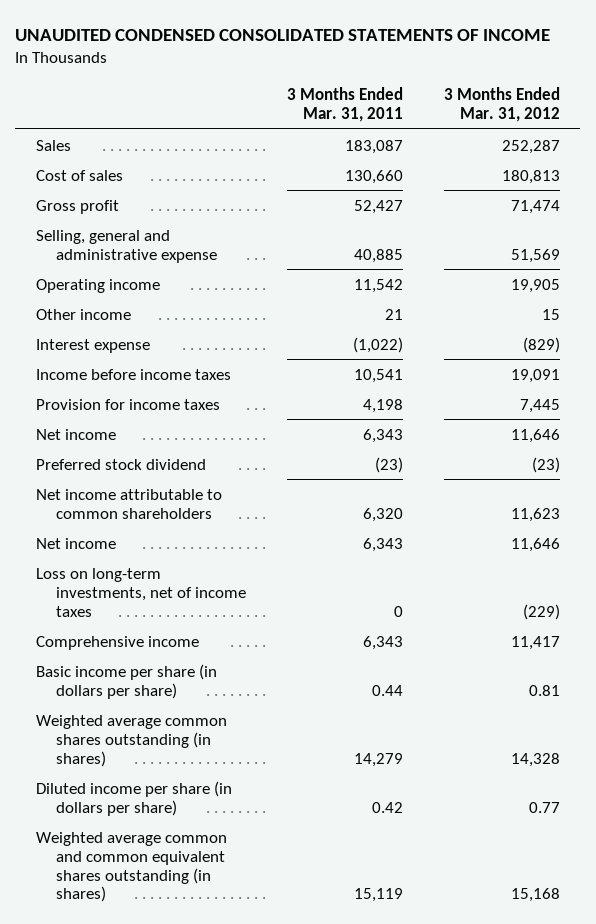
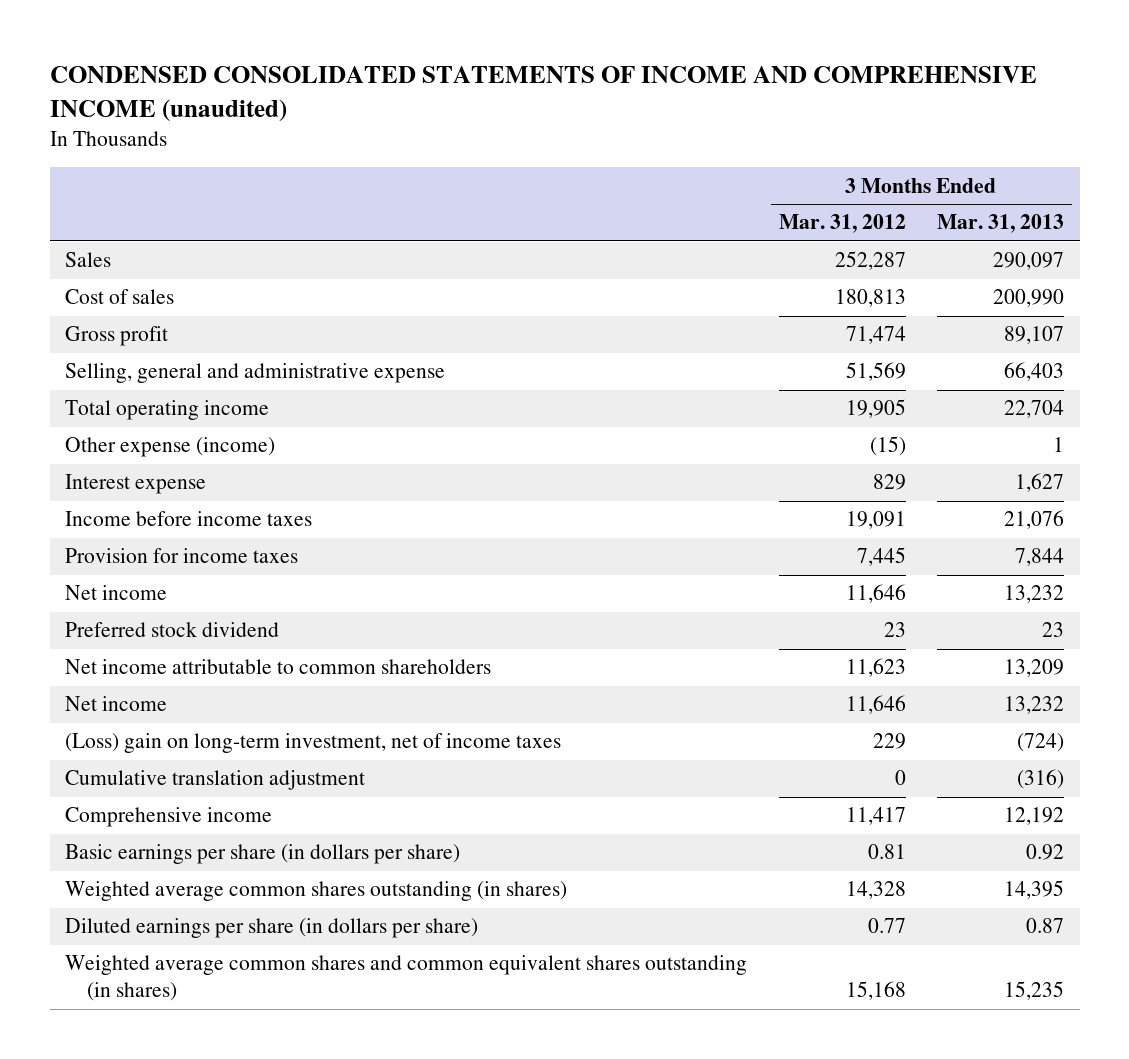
[15,28,551,41] UNAUDITED CONDENSED CONSOLIDATED STATEMENTS OF INCOME -> [49,66,1037,122] CONDENSED CONSOLIDATED STATEMENTS OF INCOME AND COMPREHENSIVE INCOME (unaudited)
[286,86,403,122] 3 Months Ended Mar. 31, 2011 -> none
none -> [936,214,1064,234] Mar. 31, 2013
[35,278,160,293] Operating income -> [65,400,270,421] Total operating income
[35,308,131,320] Other income -> [65,437,276,458] Other expense (income)
[541,308,560,320] 15 -> [869,436,906,457] (15)
[522,336,560,353] (829) -> [872,474,906,491] 829
[531,456,560,473] (23) -> [883,622,906,638] 23
[35,567,246,617] Loss on long-term investments, net of income taxes -> [65,733,562,754] (Loss) gain on long-term investment, net of income taxes
[522,603,560,620] (229) -> [872,733,906,750] 229
none -> [65,770,366,791] Cumulative translation adjustment
[35,663,217,699] Basic income per share (in dollars per share) -> [65,844,461,865] Basic earnings per share (in dollars per share)
[35,780,232,816] Diluted income per share (in dollars per share) -> [65,918,479,939] Diluted earnings per share (in dollars per share)
[35,831,227,903] Weighted average common and common equivalent shares outstanding (in shares) -> [65,955,748,1002] Weighted average common shares and common equivalent shares outstanding (in shares)

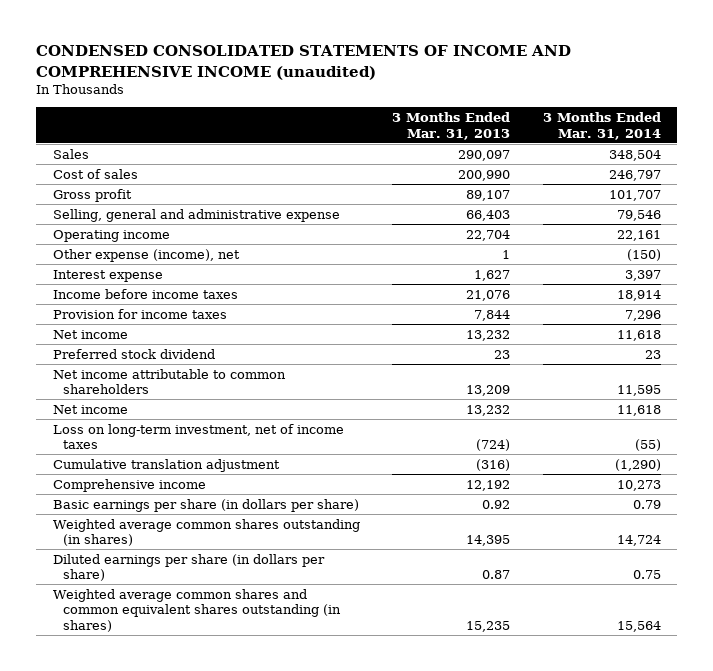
[778,214,906,234] Mar. 31, 2012 -> none
none -> [542,111,661,140] 3 Months Ended Mar. 31, 2014
[65,400,270,421] Total operating income -> [52,229,170,242] Operating income
[65,437,276,458] Other expense (income) -> [52,248,240,262] Other expense (income), net
[65,733,562,754] (Loss) gain on long-term investment, net of income taxes -> [52,423,344,450] Loss on long-term investment, net of income taxes

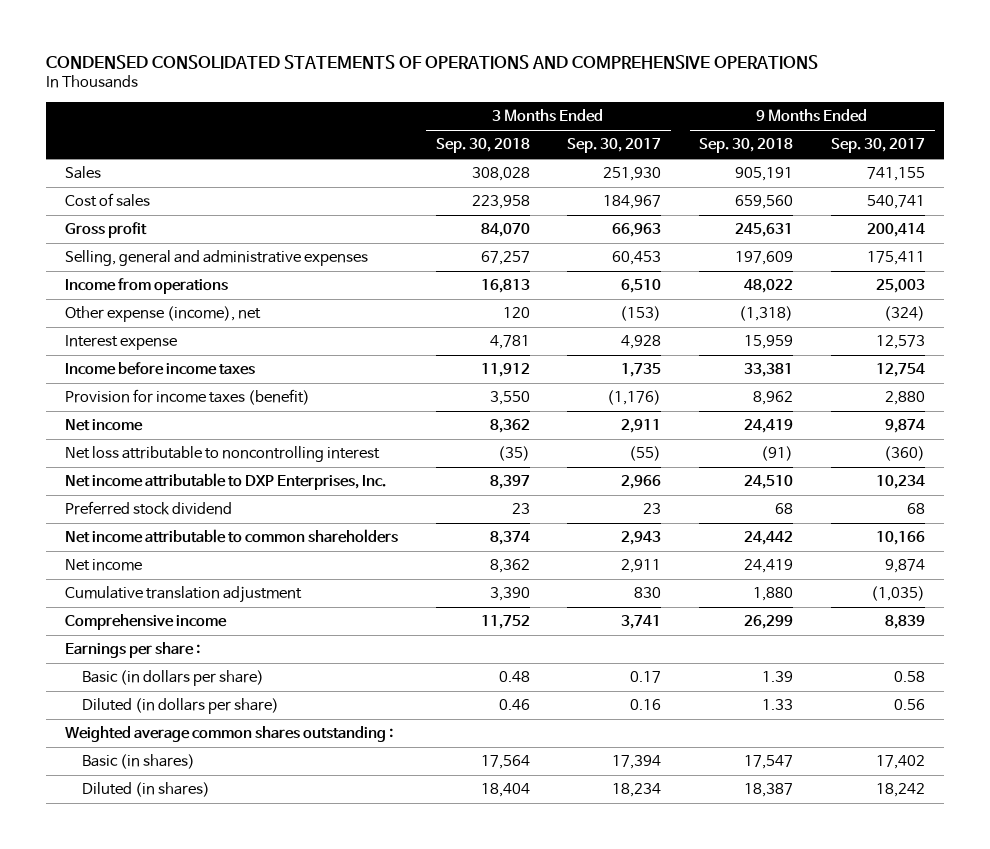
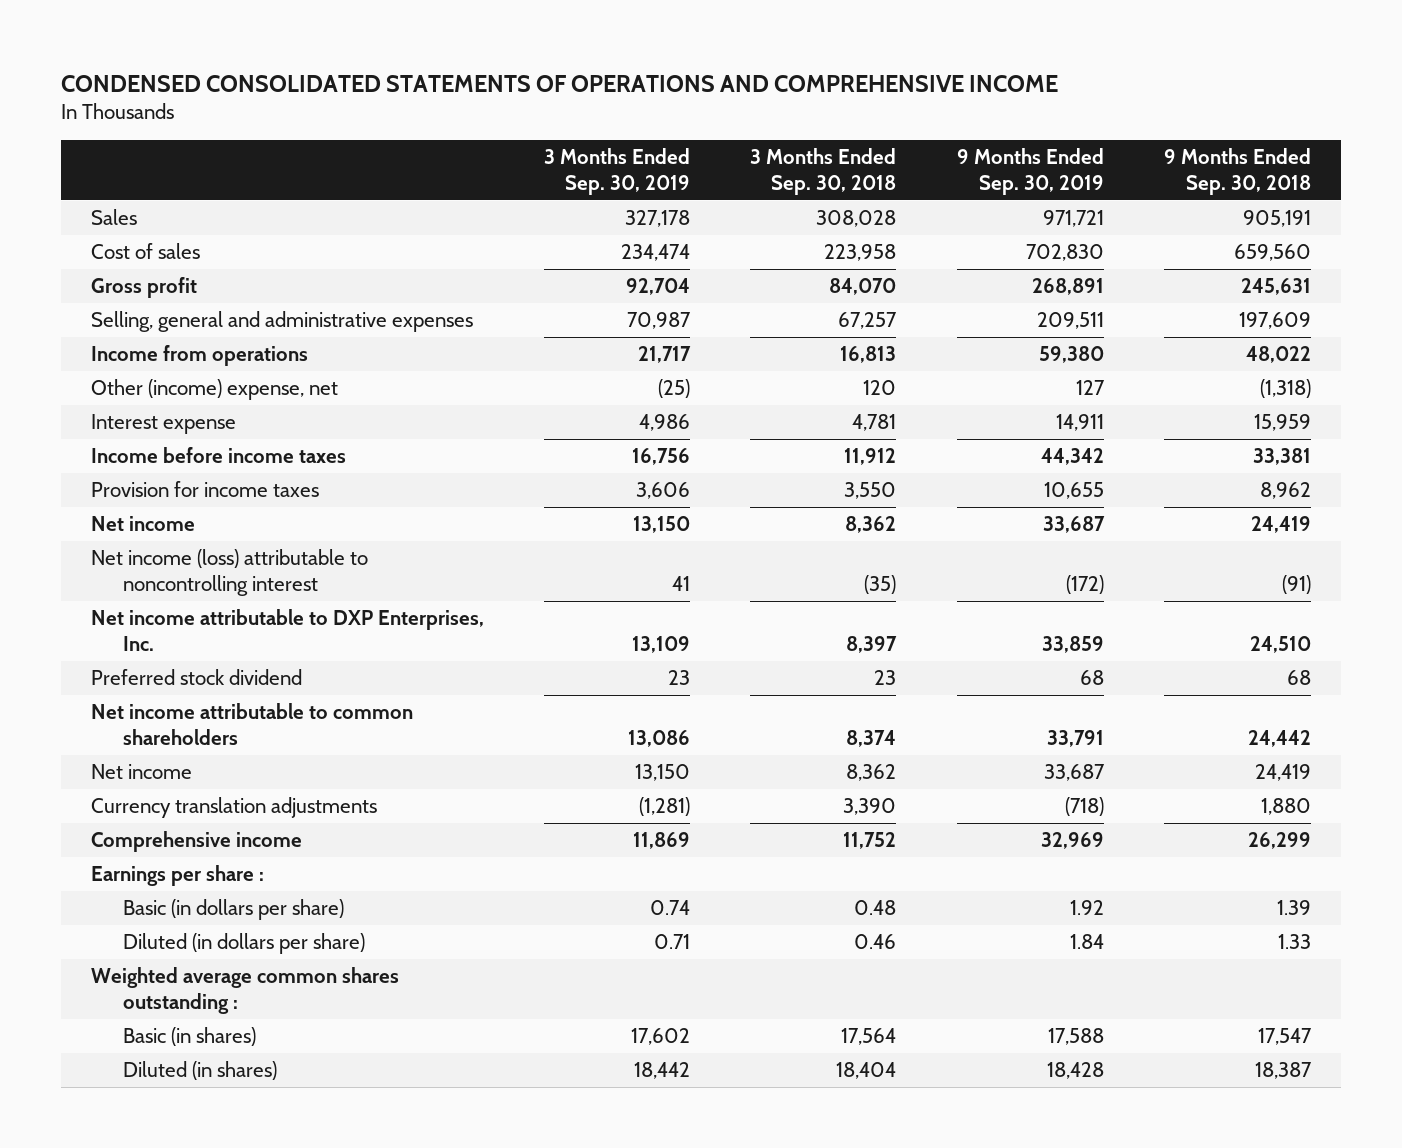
[45,55,818,70] CONDENSED CONSOLIDATED STATEMENTS OF OPERATIONS AND COMPREHENSIVE OPERATIONS -> [60,74,1058,92] CONDENSED CONSOLIDATED STATEMENTS OF OPERATIONS AND COMPREHENSIVE INCOME
[567,138,662,154] Sep. 30, 2017 -> none
[831,138,926,154] Sep. 30, 2017 -> none
none -> [544,147,691,195] 3 Months Ended Sep. 30, 2019
none -> [956,147,1104,195] 9 Months Ended Sep. 30, 2019
[64,306,261,323] Other expense (income), net -> [90,379,338,401] Other (income) expense, net
[64,389,310,406] Provision for income taxes (benefit) -> [90,481,319,498] Provision for income taxes
[64,446,380,463] Net loss attributable to noncontrolling interest -> [90,549,368,597] Net income (loss) attributable to noncontrolling interest
[64,586,302,604] Cumulative translation adjustment -> [90,797,377,819] Currency translation adjustments

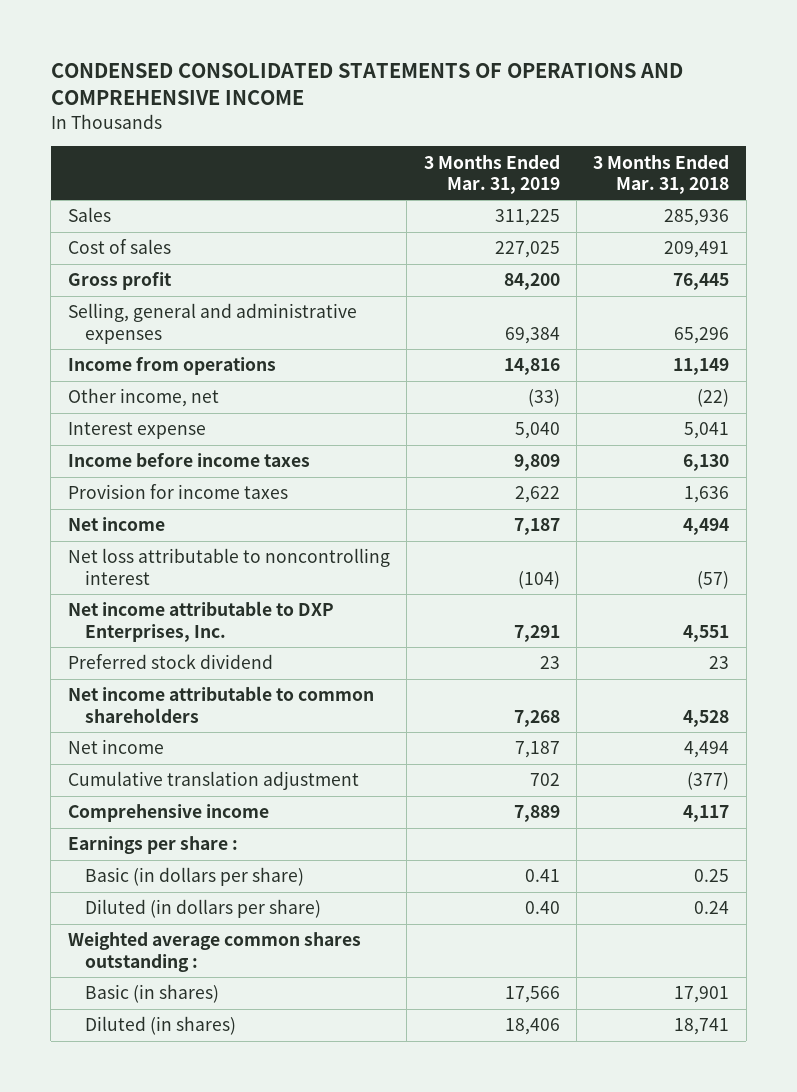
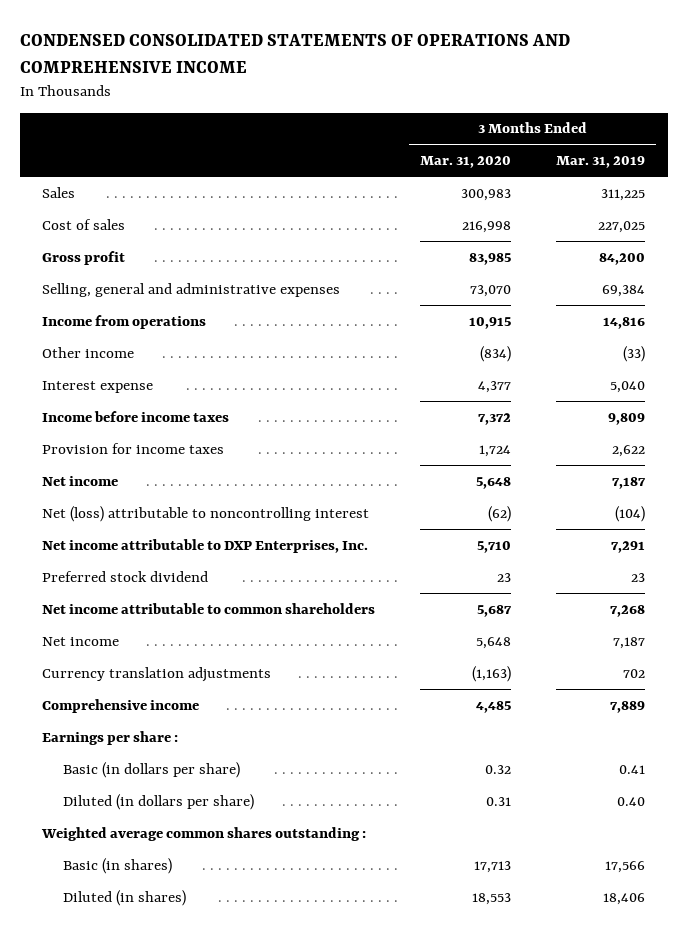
[593,154,730,195] 3 Months Ended Mar. 31, 2018 -> none
none -> [420,156,512,169] Mar. 31, 2020
[67,388,219,408] Other income, net -> [42,346,135,358] Other income
[67,548,390,585] Net loss attributable to noncontrolling interest -> [42,505,370,522] Net (loss) attributable to noncontrolling interest
[67,771,359,791] Cumulative translation adjustment -> [42,666,272,682] Currency translation adjustments

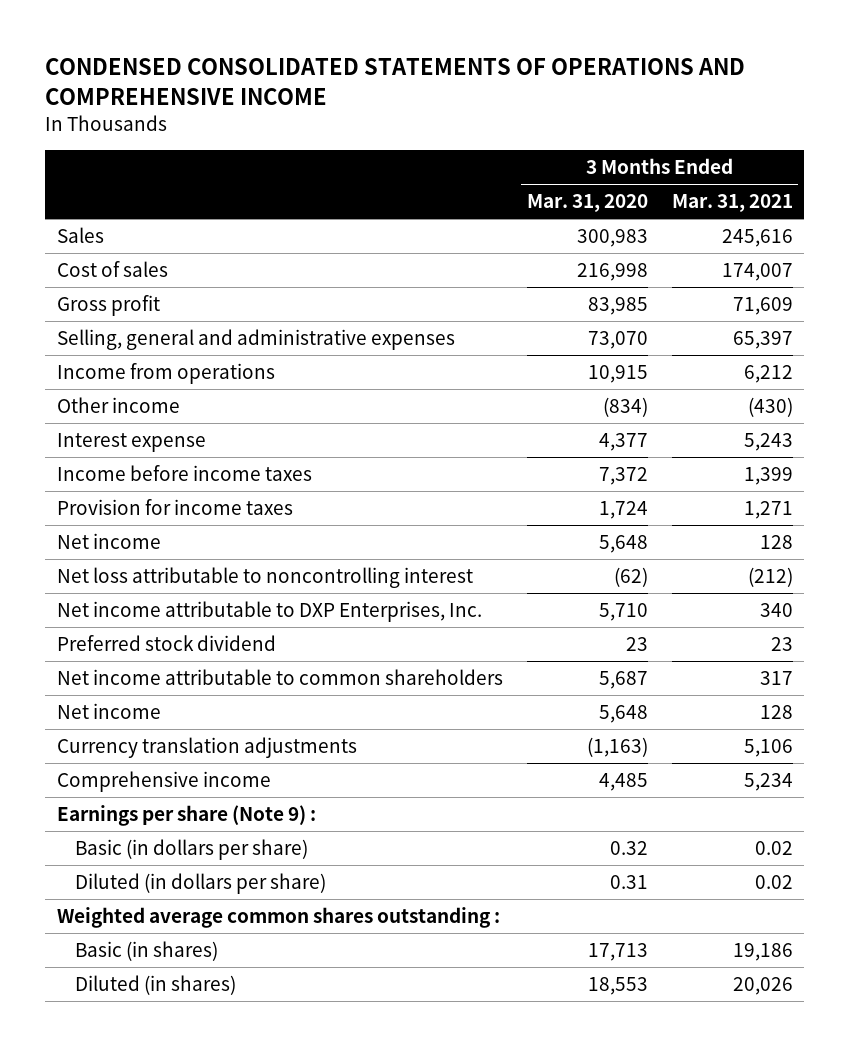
[556,156,646,169] Mar. 31, 2019 -> none
none -> [671,194,793,213] Mar. 31, 2021
[42,505,370,522] Net (loss) attributable to noncontrolling interest -> [57,567,474,589] Net loss attributable to noncontrolling interest
[42,730,179,745] Earnings per share : -> [57,805,317,827] Earnings per share (Note 9) :

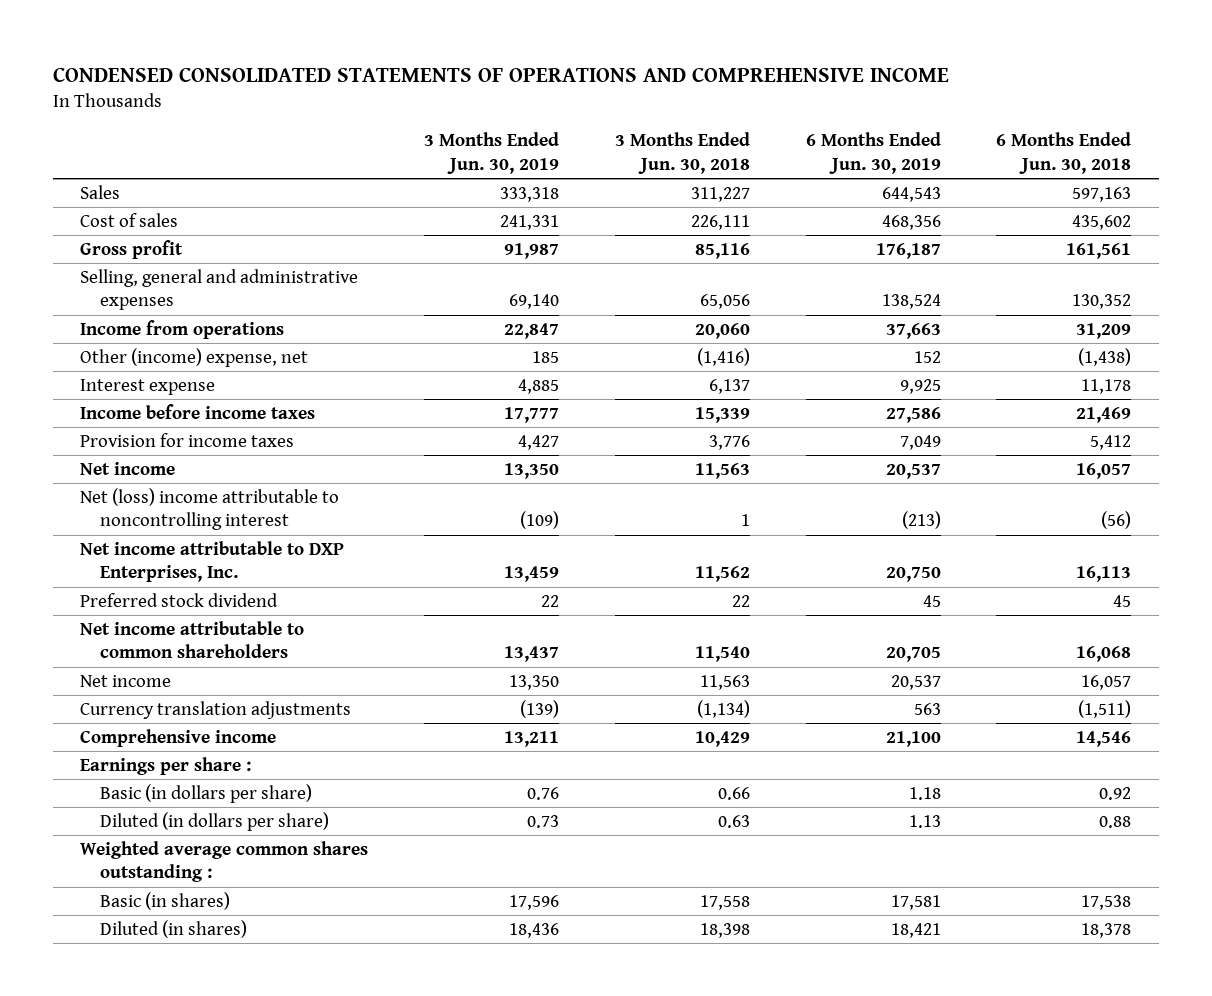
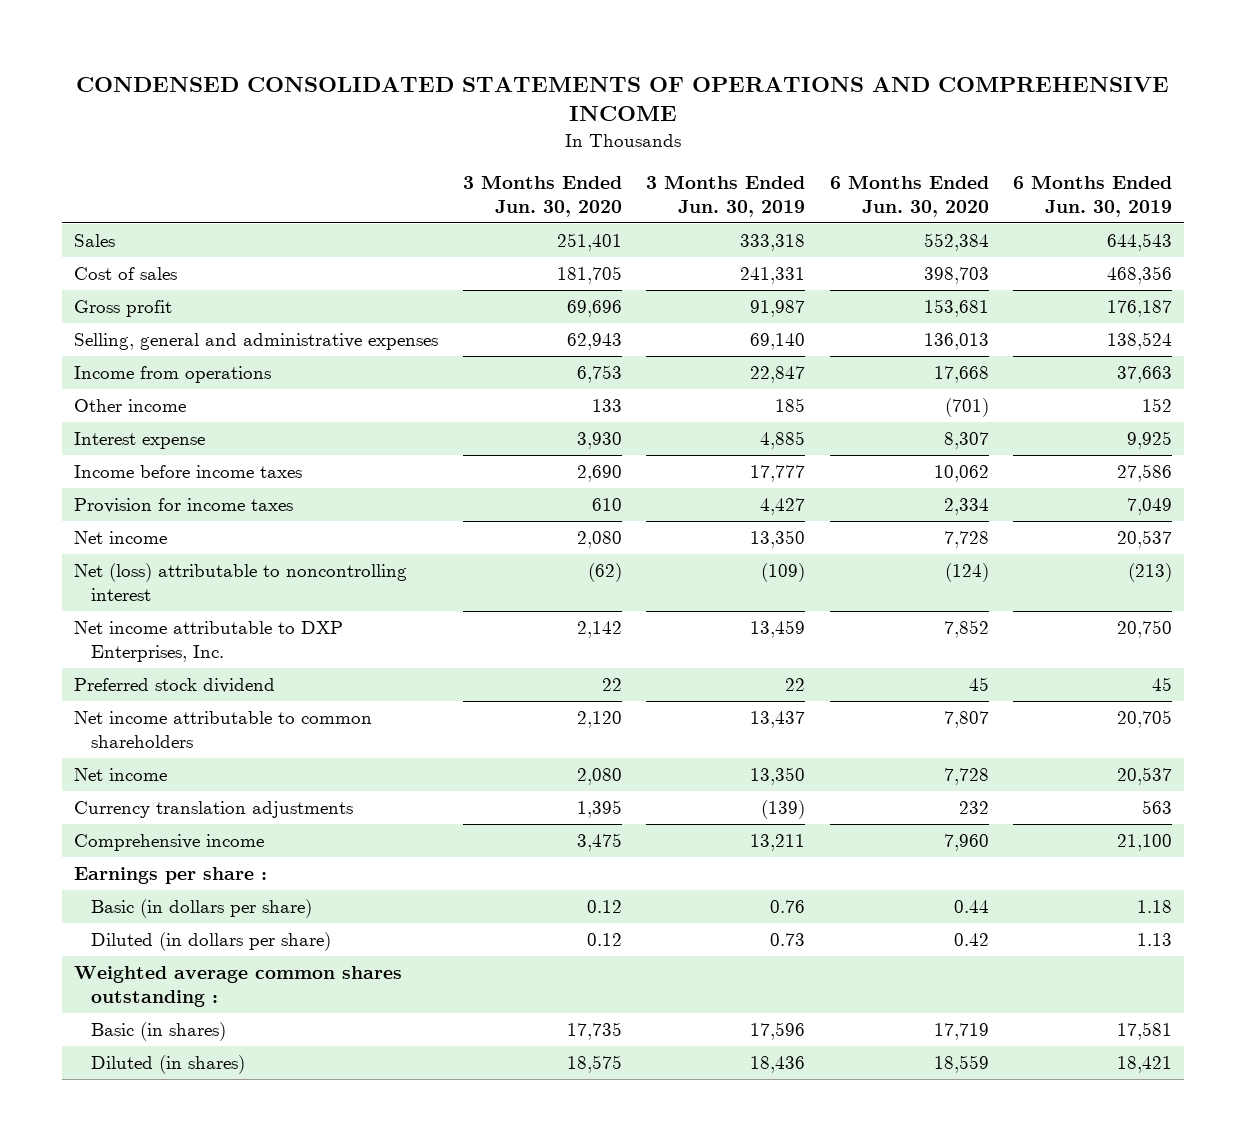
[614,132,750,174] 3 Months Ended Jun. 30, 2018 -> none
[996,132,1132,174] 6 Months Ended Jun. 30, 2018 -> none
none -> [462,175,622,217] 3 Months Ended Jun. 30, 2020
none -> [829,175,989,217] 6 Months Ended Jun. 30, 2020
[80,348,309,368] Other (income) expense, net -> [74,399,187,413] Other income
[80,488,340,531] Net (loss) income attributable to noncontrolling interest -> [74,563,408,601] Net (loss) attributable to noncontrolling interest

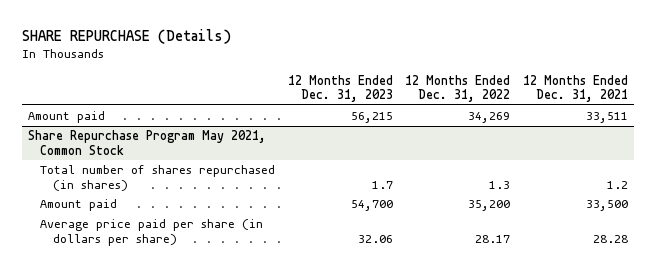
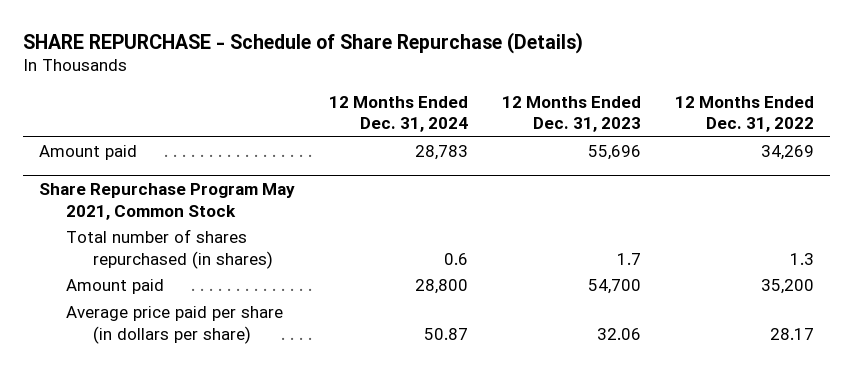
[22,29,232,45] SHARE REPURCHASE (Details) -> [22,31,583,54] SHARE REPURCHASE - Schedule of Share Repurchase (Details)
[522,74,628,103] 12 Months Ended Dec. 31, 2021 -> none
none -> [329,95,469,133] 12 Months Ended Dec. 31, 2024
[350,112,393,124] 56,215 -> [587,145,641,161] 55,696

